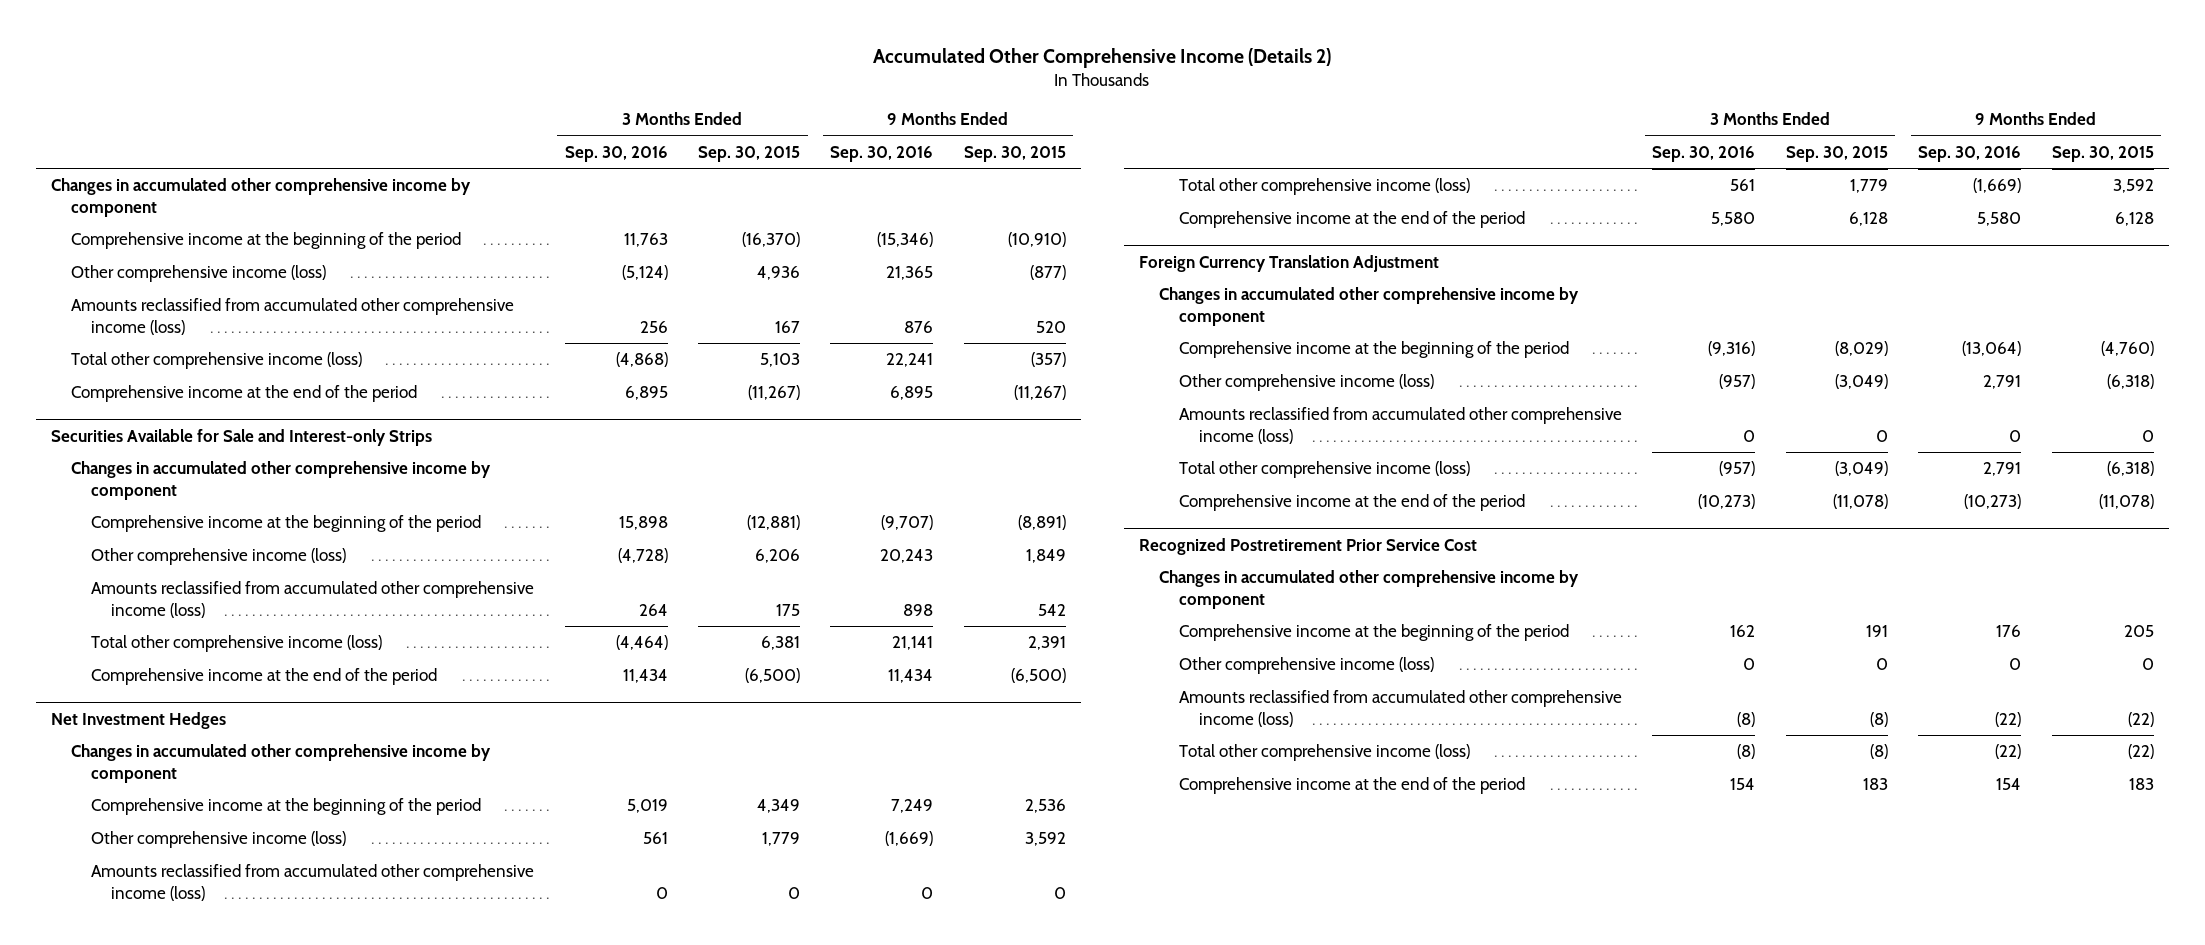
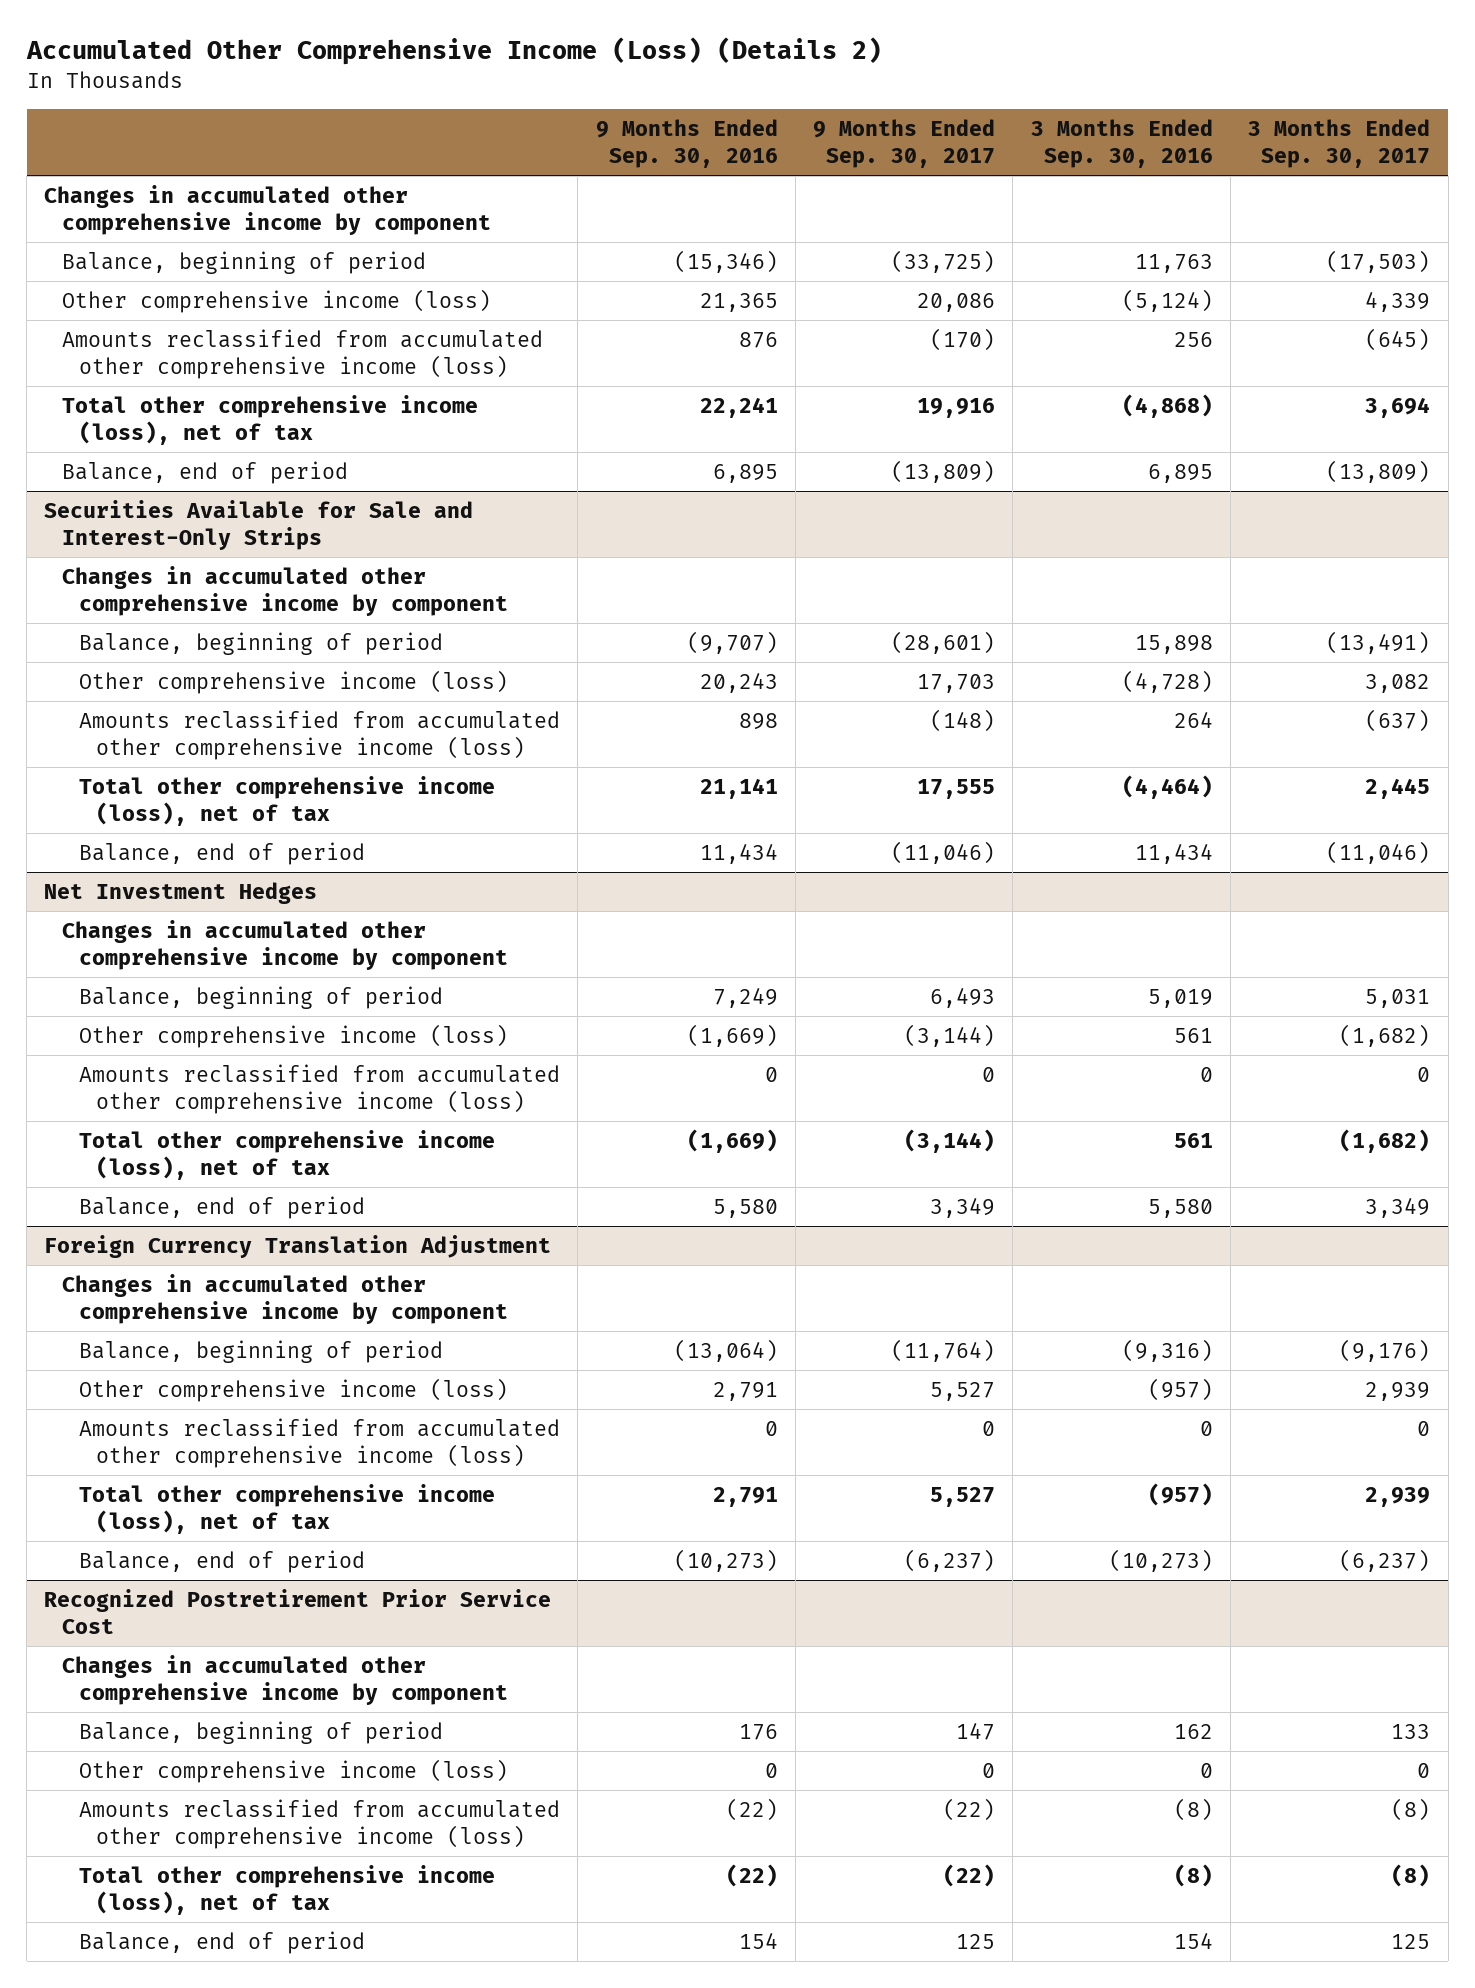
[873,47,1332,68] Accumulated Other Comprehensive Income (Details 2) -> [25,37,882,66] Accumulated Other Comprehensive Income (Loss) (Details 2)
[697,145,800,162] Sep. 30, 2015 -> none
[963,145,1066,162] Sep. 30, 2015 -> none
none -> [813,118,996,168] 9 Months Ended Sep. 30, 2017
none -> [1248,118,1431,168] 3 Months Ended Sep. 30, 2017
[71,232,462,250] Comprehensive income at the beginning of the period -> [61,250,426,274] Balance, beginning of period
[71,352,363,370] Total other comprehensive income (loss) -> [61,394,478,446] Total other comprehensive income (loss), net of tax
[71,385,418,403] Comprehensive income at the end of the period -> [61,460,348,484] Balance, end of period
[51,429,433,447] Securities Available for Sale and Interest-only Strips -> [44,499,474,551] Securities Available for Sale and Interest-Only Strips
[91,515,482,533] Comprehensive income at the beginning of the period -> [78,631,443,655] Balance, beginning of period
[91,635,383,653] Total other comprehensive income (loss) -> [78,775,495,827] Total other comprehensive income (loss), net of tax
[91,668,438,686] Comprehensive income at the end of the period -> [78,841,365,865] Balance, end of period
[91,798,482,816] Comprehensive income at the beginning of the period -> [78,985,443,1009] Balance, beginning of period
[1179,178,1471,196] Total other comprehensive income (loss) -> [78,1129,495,1181] Total other comprehensive income (loss), net of tax
[1179,211,1526,229] Comprehensive income at the end of the period -> [78,1195,365,1219] Balance, end of period
[1179,341,1570,359] Comprehensive income at the beginning of the period -> [78,1339,443,1363] Balance, beginning of period
[1179,461,1471,479] Total other comprehensive income (loss) -> [78,1483,495,1535] Total other comprehensive income (loss), net of tax
[1179,494,1526,512] Comprehensive income at the end of the period -> [78,1549,365,1573] Balance, end of period
[1179,624,1570,642] Comprehensive income at the beginning of the period -> [78,1720,443,1744] Balance, beginning of period
[1179,744,1471,762] Total other comprehensive income (loss) -> [78,1864,495,1916] Total other comprehensive income (loss), net of tax
[1179,777,1526,795] Comprehensive income at the end of the period -> [78,1930,365,1954] Balance, end of period

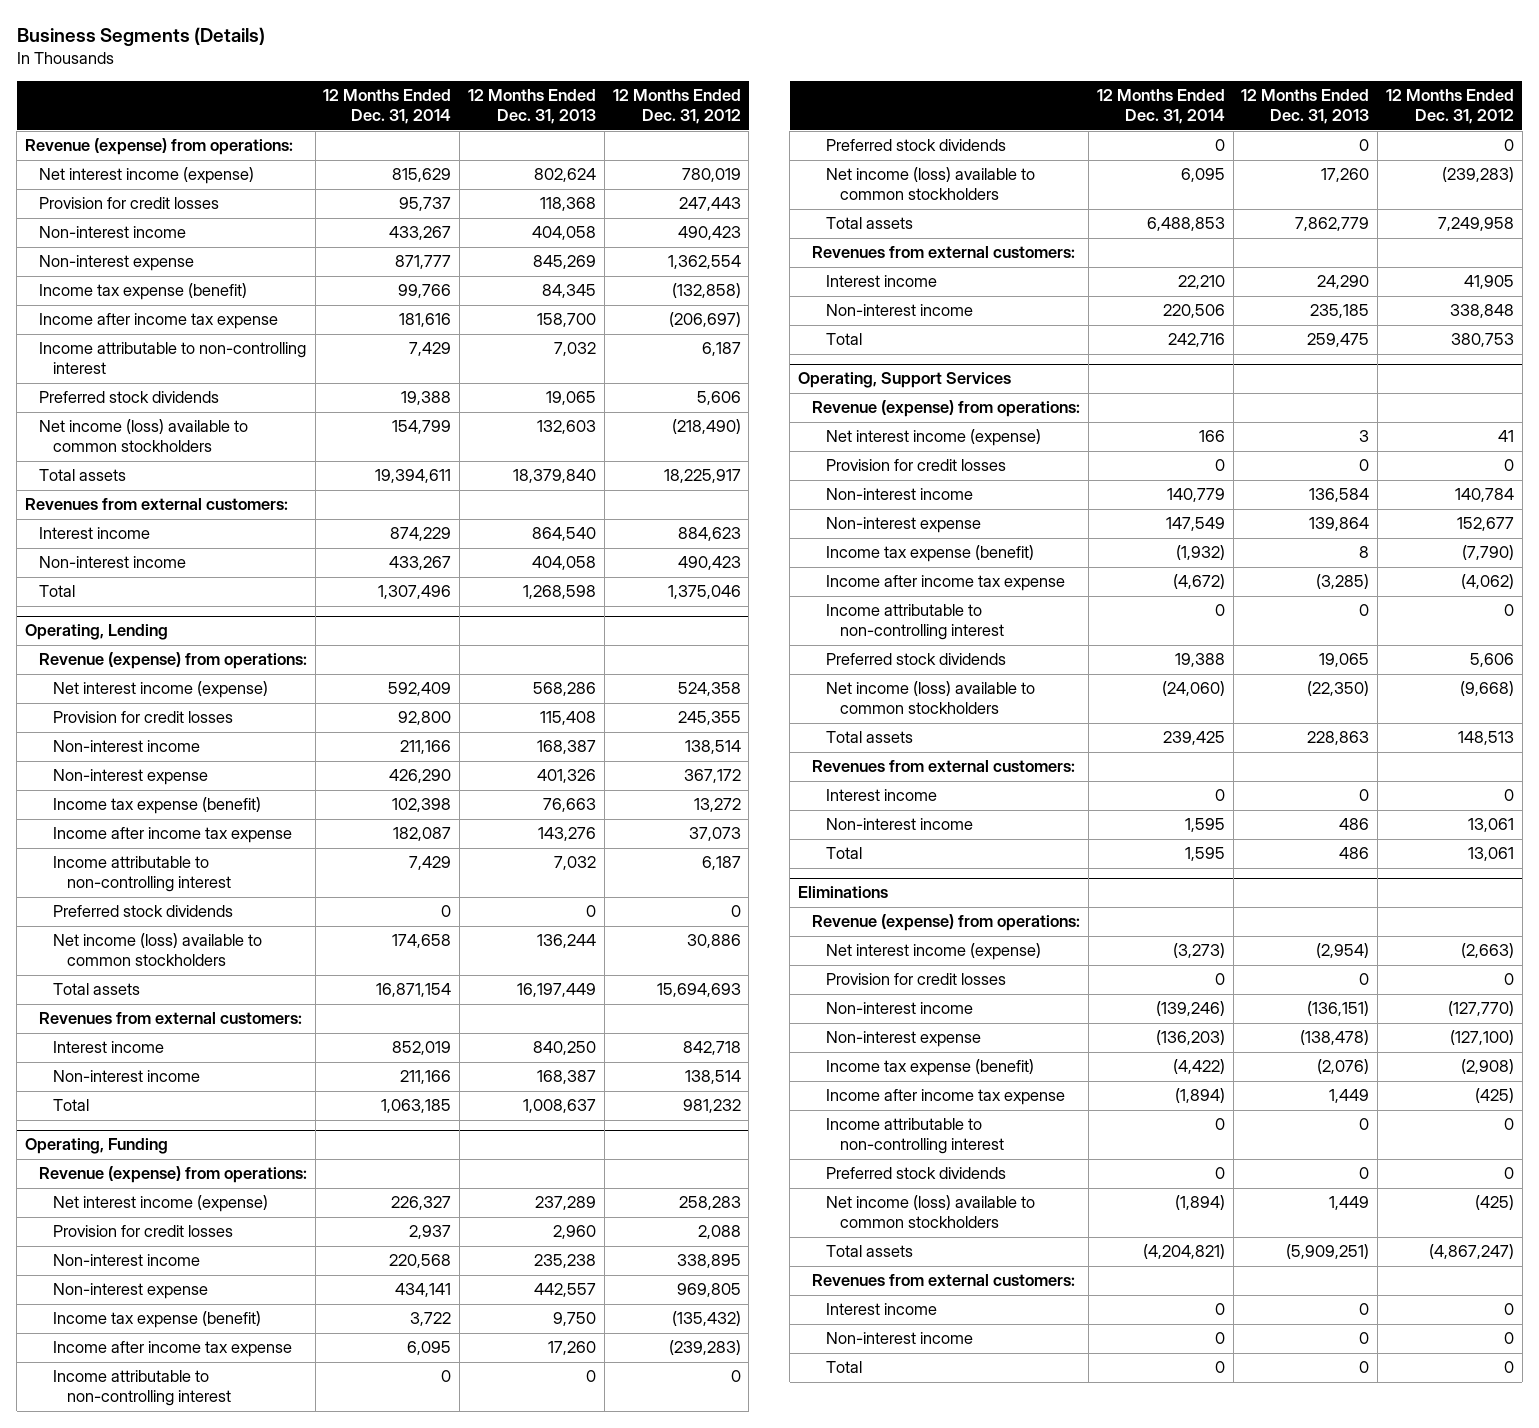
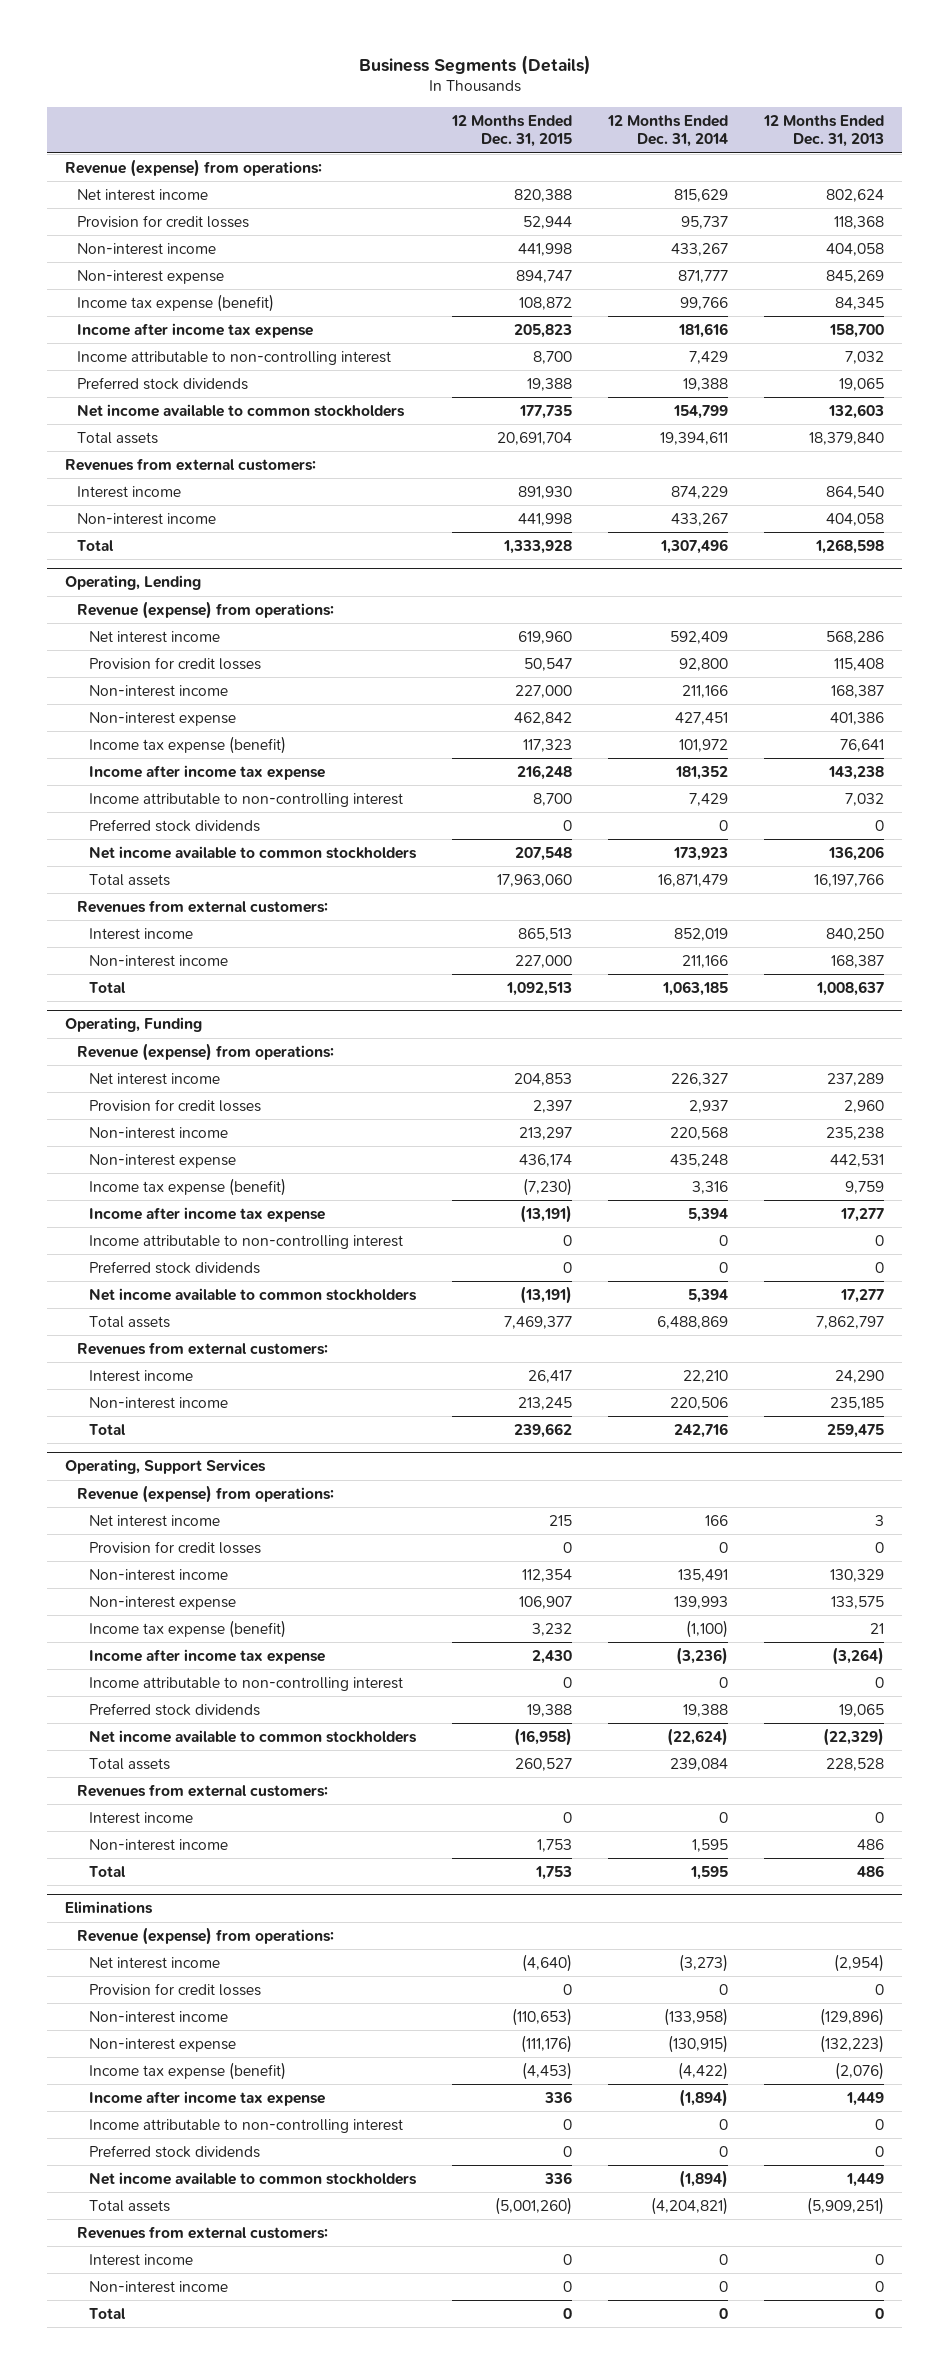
[612,89,741,125] 12 Months Ended Dec. 31, 2012 -> none
none -> [450,114,572,148] 12 Months Ended Dec. 31, 2015
[38,167,254,185] Net interest income (expense) -> [76,188,208,201] Net interest income
[38,419,248,453] Net income (loss) available to common stockholders -> [76,403,405,417] Net income available to common stockholders
[52,681,268,699] Net interest income (expense) -> [88,630,220,643] Net interest income
[389,769,452,784] 426,290 -> [675,711,729,725] 427,451
[537,769,597,784] 401,326 -> [830,711,885,725] 401,386
[392,798,452,813] 102,398 -> [679,738,729,752] 101,972
[543,798,597,813] 76,663 -> [840,738,885,752] 76,641
[393,827,452,842] 182,087 -> [675,765,729,780] 181,352
[538,827,597,842] 143,276 -> [828,765,885,780] 143,238
[52,933,262,967] Net income (loss) available to common stockholders -> [88,845,417,859] Net income available to common stockholders
[392,934,452,949] 174,658 -> [673,846,729,861] 173,923
[537,934,597,949] 136,244 -> [828,845,885,861] 136,206
[376,983,452,998] 16,871,154 -> [658,873,729,887] 16,871,479
[517,983,597,998] 16,197,449 -> [814,873,885,887] 16,197,766
[52,1195,268,1213] Net interest income (expense) -> [88,1072,220,1085] Net interest income
[395,1283,452,1298] 434,141 -> [670,1153,729,1167] 435,248
[534,1283,597,1298] 442,557 -> [830,1153,885,1167] 442,531
[410,1312,452,1327] 3,722 -> [692,1180,729,1194] 3,316
[553,1312,597,1327] 9,750 -> [845,1180,885,1194] 9,759
[407,1341,452,1356] 6,095 -> [688,1207,729,1222] 5,394
[548,1341,597,1356] 17,260 -> [840,1207,885,1222] 17,277
[826,167,1036,201] Net income (loss) available to common stockholders -> [88,1287,417,1301] Net income available to common stockholders
[1180,168,1225,183] 6,095 -> [688,1288,729,1303] 5,394
[1321,168,1370,183] 17,260 -> [840,1288,885,1303] 17,277
[1146,217,1225,232] 6,488,853 -> [657,1315,729,1329] 6,488,869
[1295,217,1370,232] 7,862,779 -> [816,1315,885,1329] 7,862,797
[826,429,1042,447] Net interest income (expense) -> [88,1514,220,1527] Net interest income
[1166,488,1225,503] 140,779 -> [678,1568,729,1582] 135,491
[1309,488,1370,503] 136,584 -> [830,1568,885,1582] 130,329
[1165,517,1225,532] 147,549 -> [674,1595,729,1609] 139,993
[1309,517,1370,532] 139,864 -> [831,1595,885,1609] 133,575
[1175,545,1225,561] (1,932) -> [686,1619,729,1638] (1,100)
[1359,546,1370,559] 8 -> [870,1622,885,1634] 21
[1172,574,1225,590] (4,672) -> [676,1646,729,1665] (3,236)
[1316,574,1370,590] (3,285) -> [832,1646,885,1665] (3,264)
[826,681,1036,715] Net income (loss) available to common stockholders -> [88,1729,417,1743] Net income available to common stockholders
[1161,681,1225,697] (24,060) -> [667,1727,729,1746] (22,624)
[1307,681,1370,697] (22,350) -> [823,1727,885,1746] (22,329)
[1162,731,1225,746] 239,425 -> [670,1757,729,1771] 239,084
[1307,731,1370,746] 228,863 -> [826,1757,885,1771] 228,528
[826,943,1042,961] Net interest income (expense) -> [88,1956,220,1969] Net interest income
[1155,1001,1225,1017] (139,246) -> [664,2007,729,2026] (133,958)
[1307,1001,1370,1017] (136,151) -> [820,2007,885,2026] (129,896)
[1155,1030,1225,1046] (136,203) -> [668,2034,729,2053] (130,915)
[1300,1030,1370,1046] (138,478) -> [820,2034,885,2053] (132,223)
[826,1195,1036,1229] Net income (loss) available to common stockholders -> [88,2171,417,2185] Net income available to common stockholders

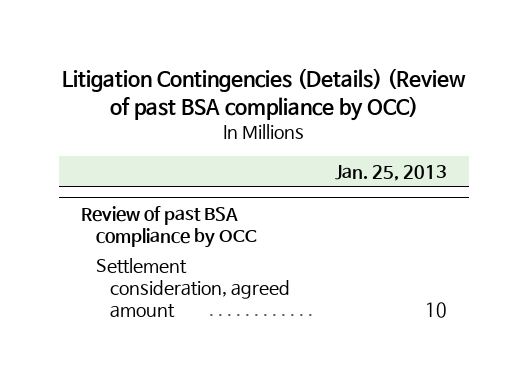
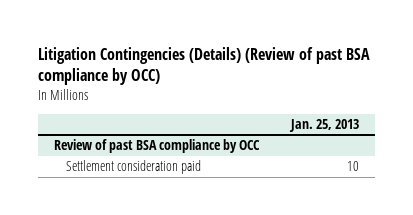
[95,257,291,318] Settlement consideration, agreed amount -> [65,160,201,175] Settlement consideration paid

